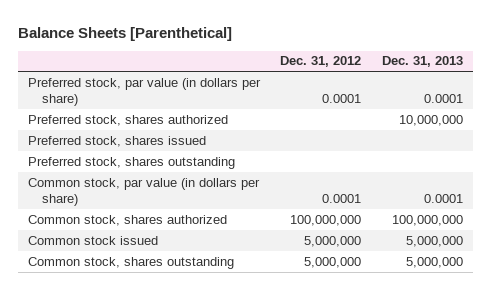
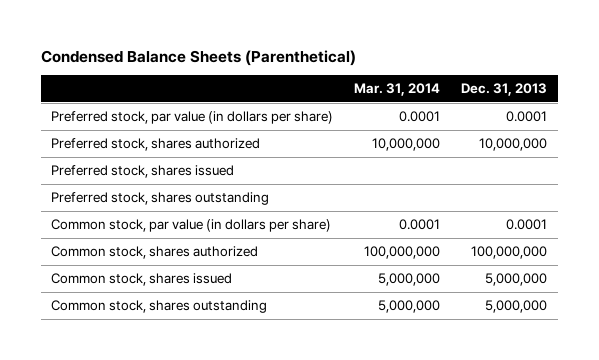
[17,26,232,41] Balance Sheets [Parenthetical] -> [40,49,356,66] Condensed Balance Sheets (Parenthetical)
[280,56,362,68] Dec. 31, 2012 -> none
none -> [354,82,441,96] Mar. 31, 2014
[28,235,159,245] Common stock issued -> [51,273,233,287] Common stock, shares issued

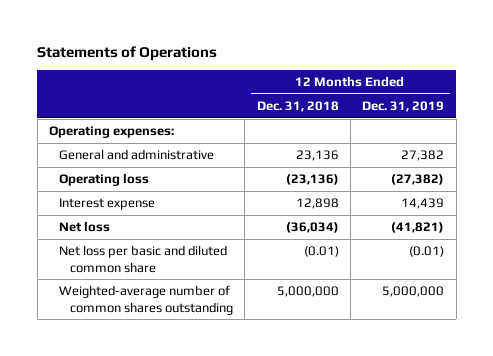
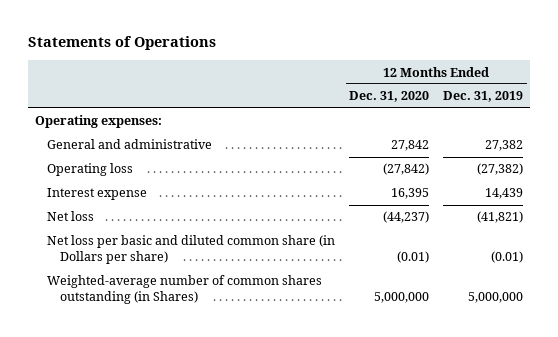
[256,100,339,112] Dec. 31, 2018 -> none
none -> [349,91,430,103] Dec. 31, 2020
[59,245,228,273] Net loss per basic and diluted common share -> [47,235,336,265] Net loss per basic and diluted common share (in Dollars per share)
[59,285,233,315] Weighted-average number of common shares outstanding -> [47,275,323,305] Weighted-average number of common shares outstanding (in Shares)

